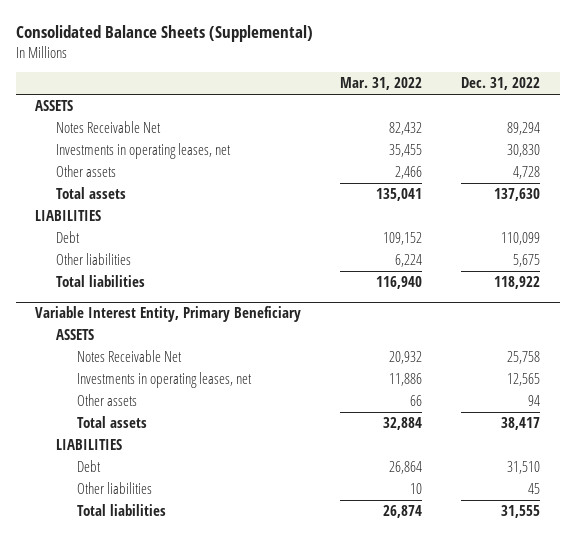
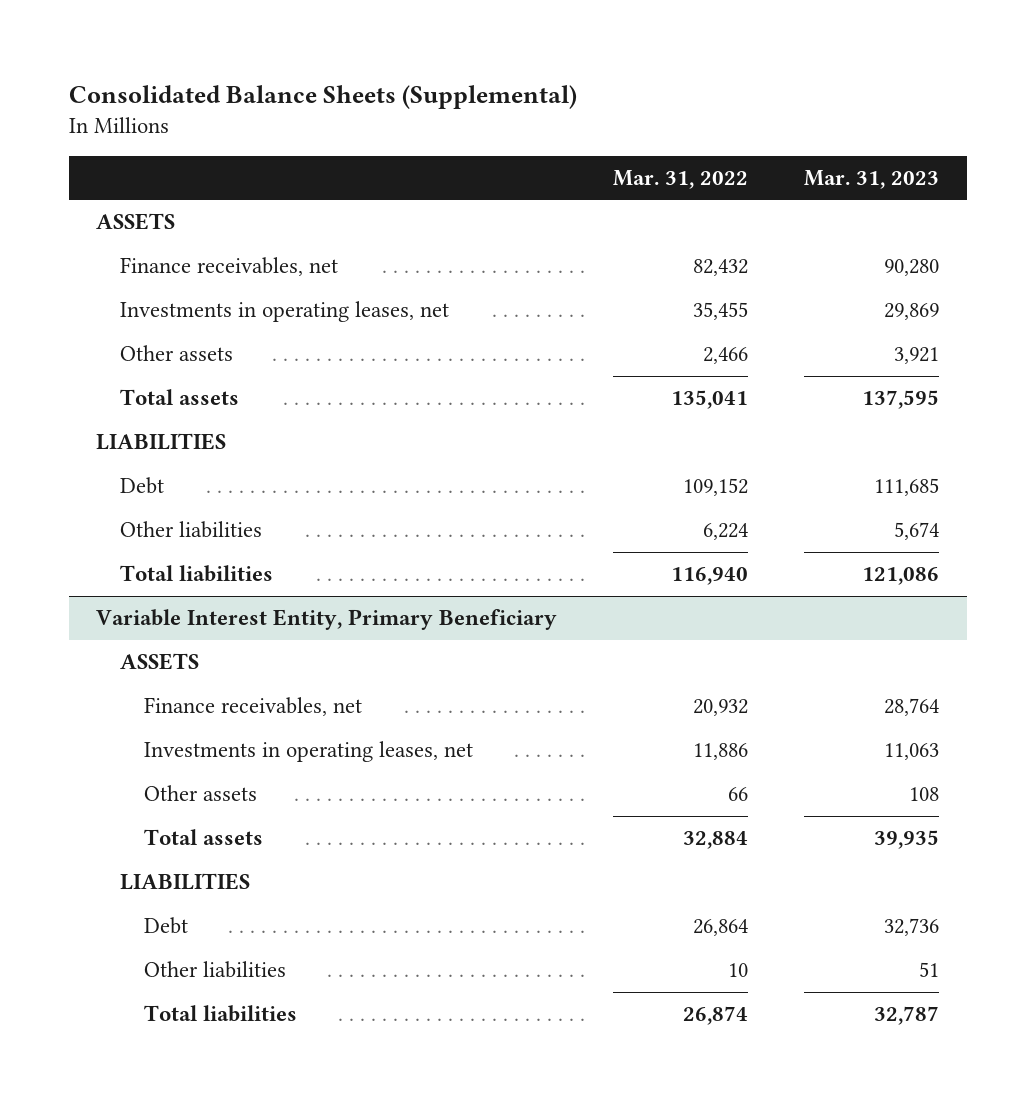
[461,77,541,91] Dec. 31, 2022 -> none
none -> [804,169,940,189] Mar. 31, 2023
[55,121,161,134] Notes Receivable Net -> [120,257,339,277] Finance receivables, net
[76,350,182,363] Notes Receivable Net -> [143,697,362,717] Finance receivables, net

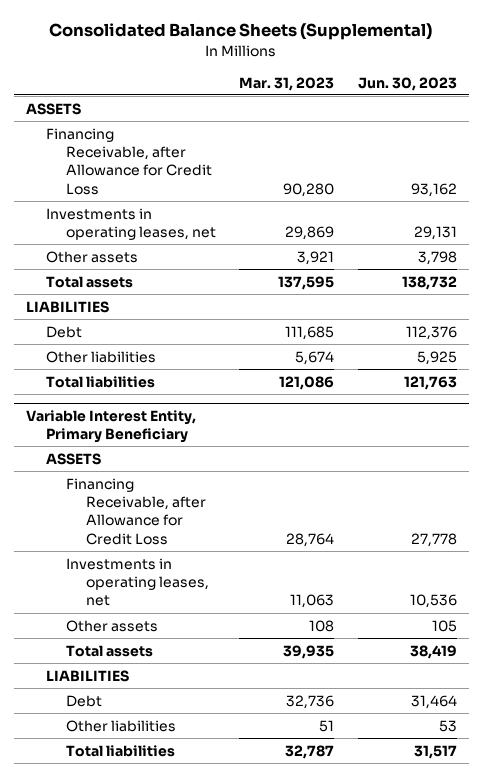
[613,169,749,189] Mar. 31, 2022 -> none
none -> [357,76,457,91] Jun. 30, 2023
[120,257,339,277] Finance receivables, net -> [45,127,212,195] Financing Receivable, after Allowance for Credit Loss
[143,697,362,717] Finance receivables, net -> [65,477,206,545] Financing Receivable, after Allowance for Credit Loss

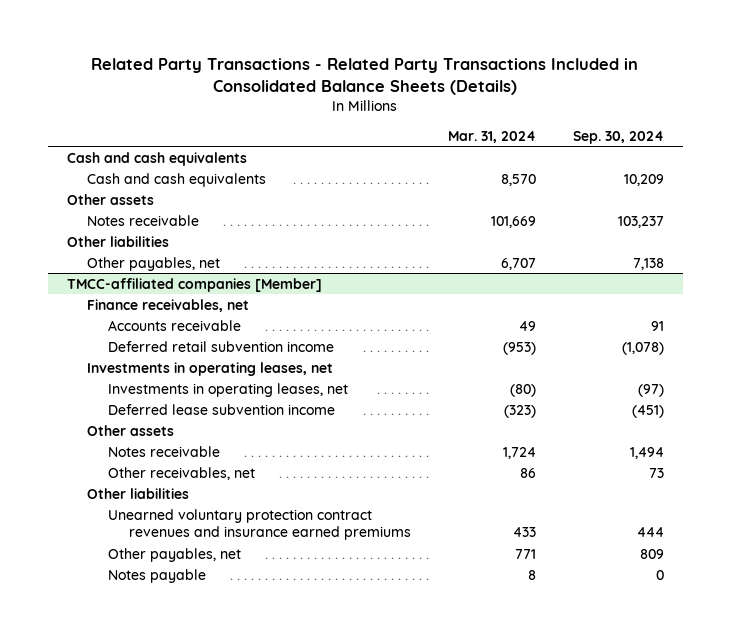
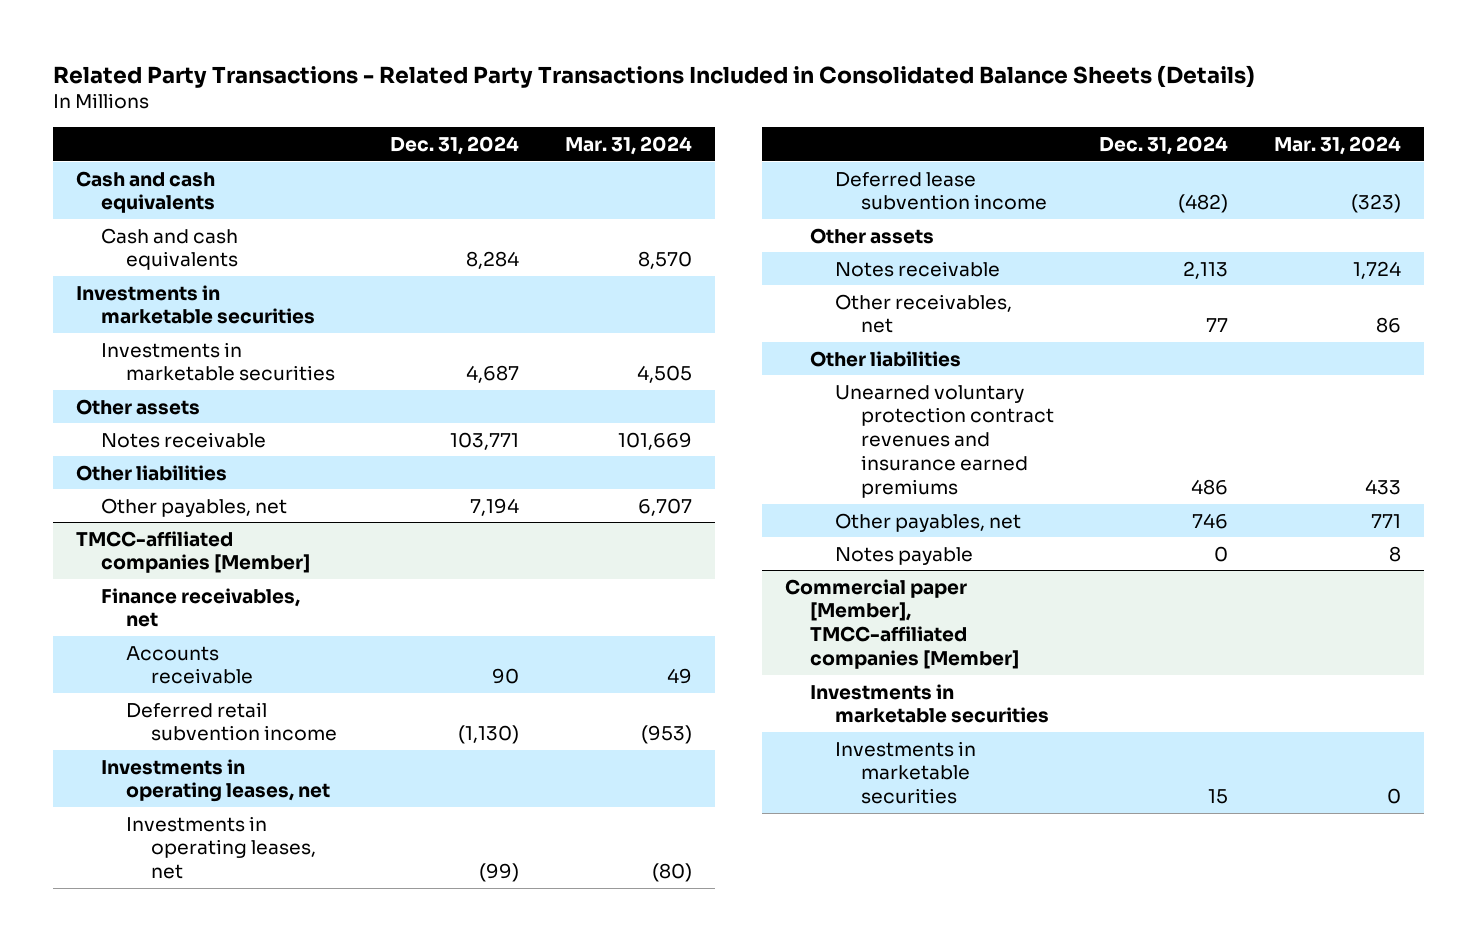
[573,130,665,144] Sep. 30, 2024 -> none
none -> [390,135,520,155] Dec. 31, 2024
none -> [75,284,316,325] Investments in marketable securities
none -> [101,341,336,382] Investments in marketable securities
none -> [785,578,1020,670] Commercial paper [Member], TMCC-affiliated companies [Member]
none -> [810,683,1050,724] Investments in marketable securities
none -> [835,740,977,805] Investments in marketable securities

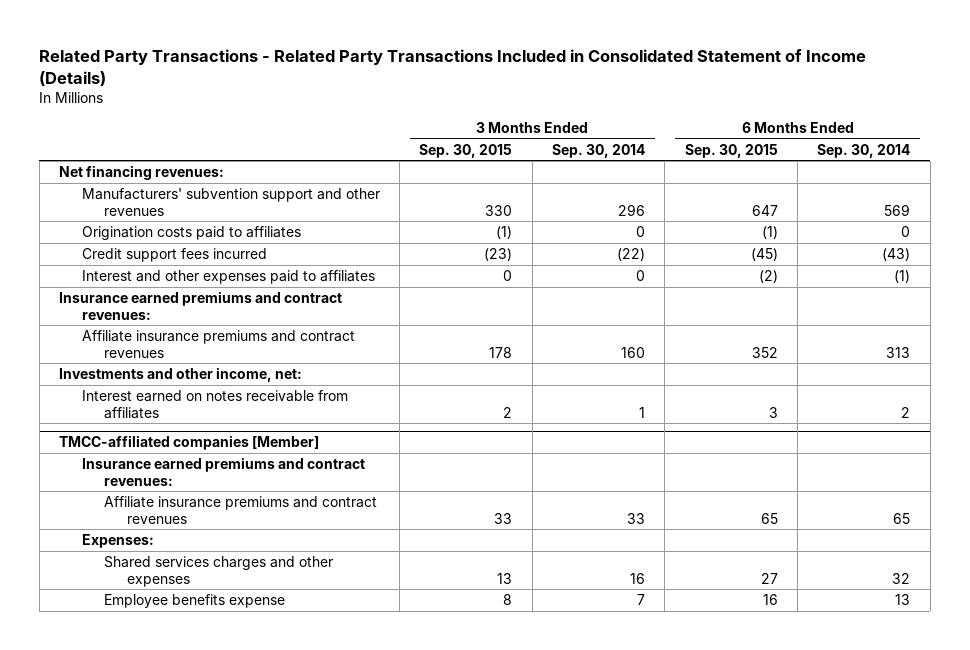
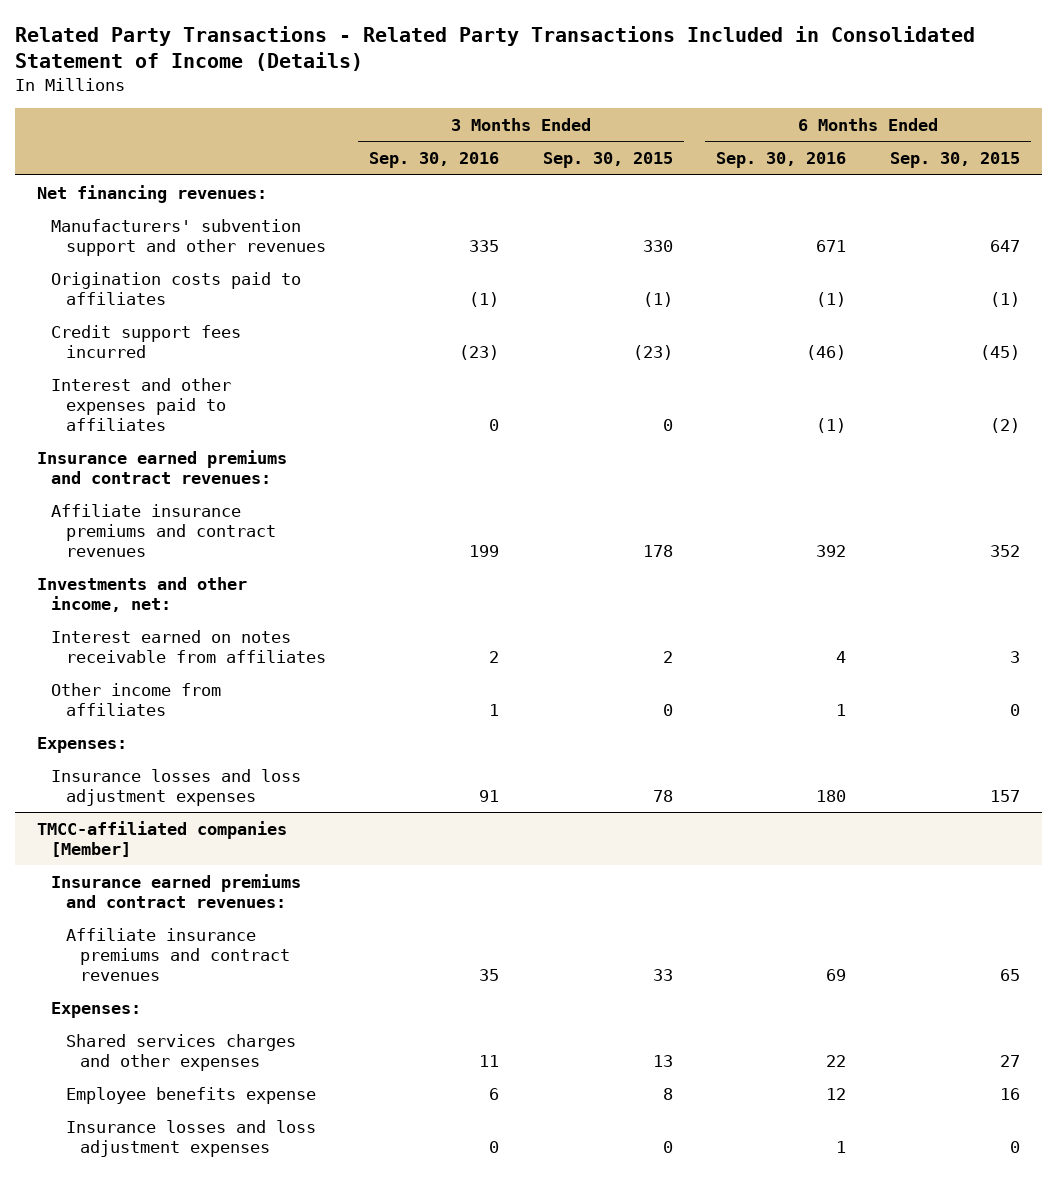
[552,143,646,158] Sep. 30, 2014 -> none
[817,143,911,158] Sep. 30, 2014 -> none
none -> [369,152,500,169] Sep. 30, 2016
none -> [716,152,847,169] Sep. 30, 2016
none -> [51,682,222,716] Other income from affiliates
none -> [36,736,127,753] Expenses:
none -> [51,768,302,806] Insurance losses and loss adjustment expenses
none -> [65,1119,316,1157] Insurance losses and loss adjustment expenses

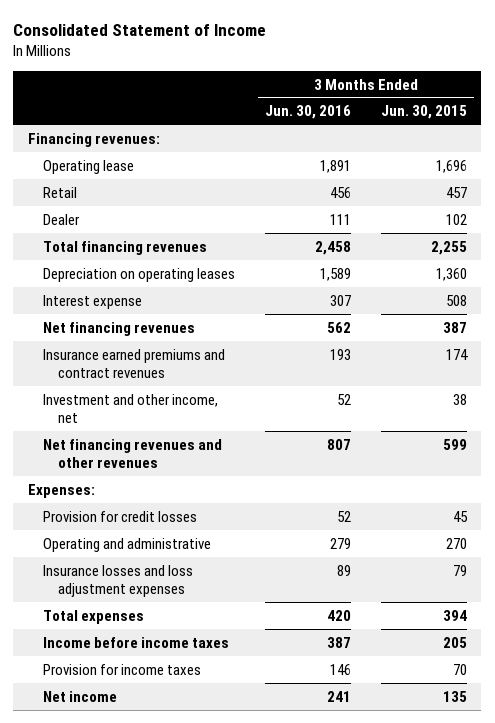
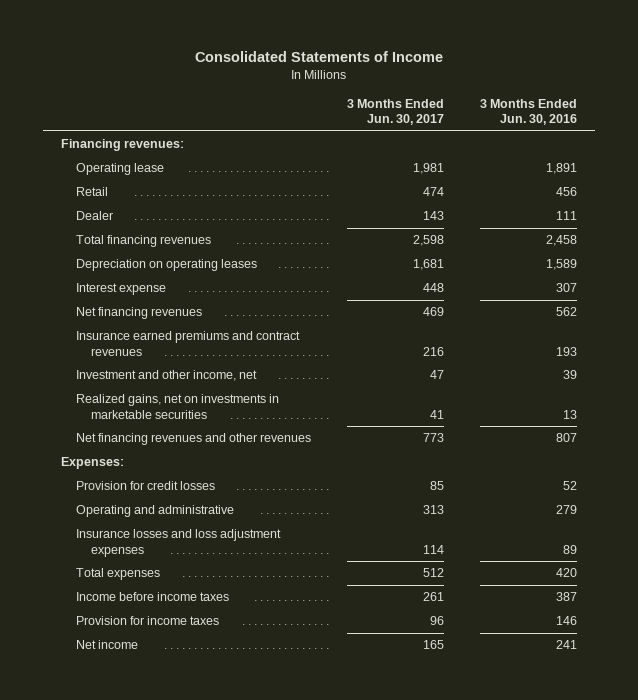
[13,24,267,37] Consolidated Statement of Income -> [194,51,443,63] Consolidated Statements of Income
[380,105,467,120] Jun. 30, 2015 -> none
none -> [347,98,445,125] 3 Months Ended Jun. 30, 2017
[336,393,351,405] 52 -> [563,370,578,380] 39
none -> [76,394,280,419] Realized gains, net on investments in marketable securities

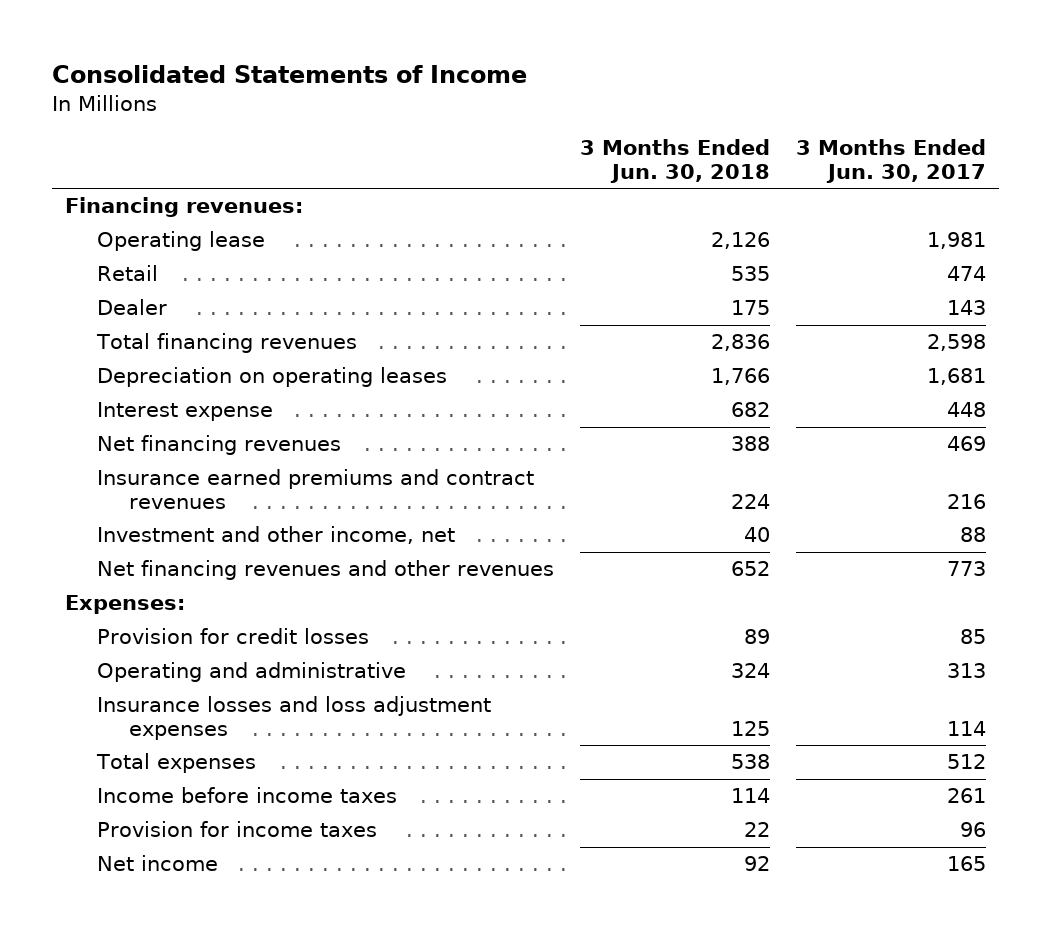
[480,98,578,125] 3 Months Ended Jun. 30, 2016 -> none
none -> [579,139,770,183] 3 Months Ended Jun. 30, 2018
[76,394,280,419] Realized gains, net on investments in marketable securities -> none
[430,370,445,380] 47 -> [960,527,987,543] 88

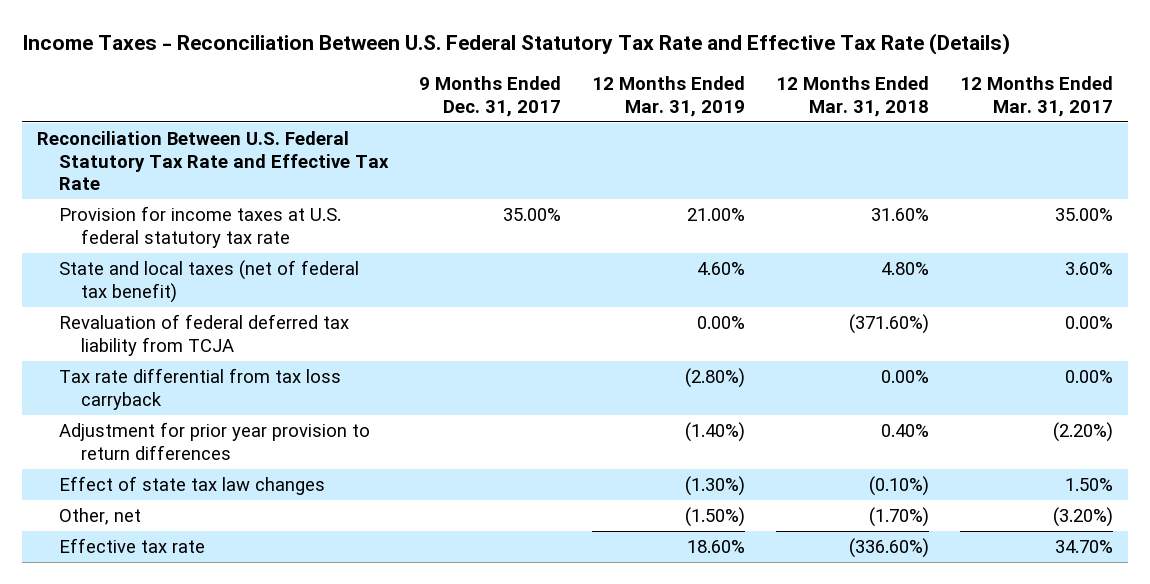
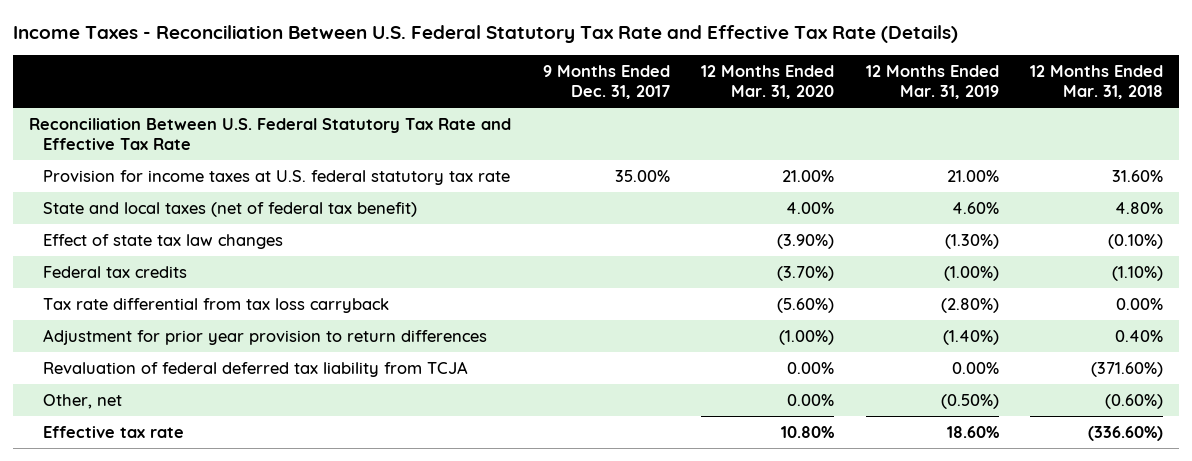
[959,76,1113,117] 12 Months Ended Mar. 31, 2017 -> none
none -> [701,65,835,100] 12 Months Ended Mar. 31, 2020
[58,475,325,495] Effect of state tax law changes -> [43,233,284,249] Effect of state tax law changes
none -> [43,265,188,278] Federal tax credits
[58,313,349,356] Revaluation of federal deferred tax liability from TCJA -> [43,360,469,377] Revaluation of federal deferred tax liability from TCJA
[684,506,745,527] (1.50%) -> [940,393,999,409] (0.50%)
[868,506,929,527] (1.70%) -> [1105,393,1164,409] (0.60%)

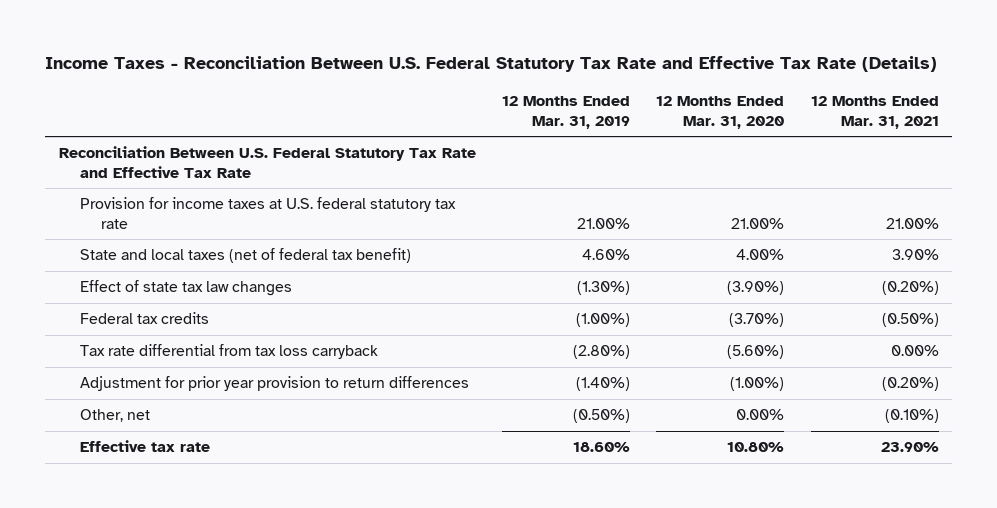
[542,65,670,100] 9 Months Ended Dec. 31, 2017 -> none
[1030,65,1164,100] 12 Months Ended Mar. 31, 2018 -> none
none -> [810,96,939,129] 12 Months Ended Mar. 31, 2021
[43,360,469,377] Revaluation of federal deferred tax liability from TCJA -> none

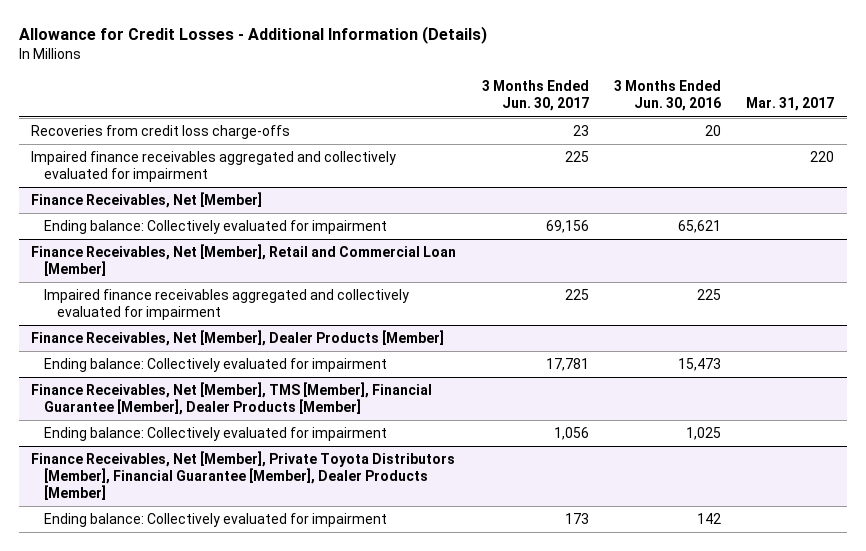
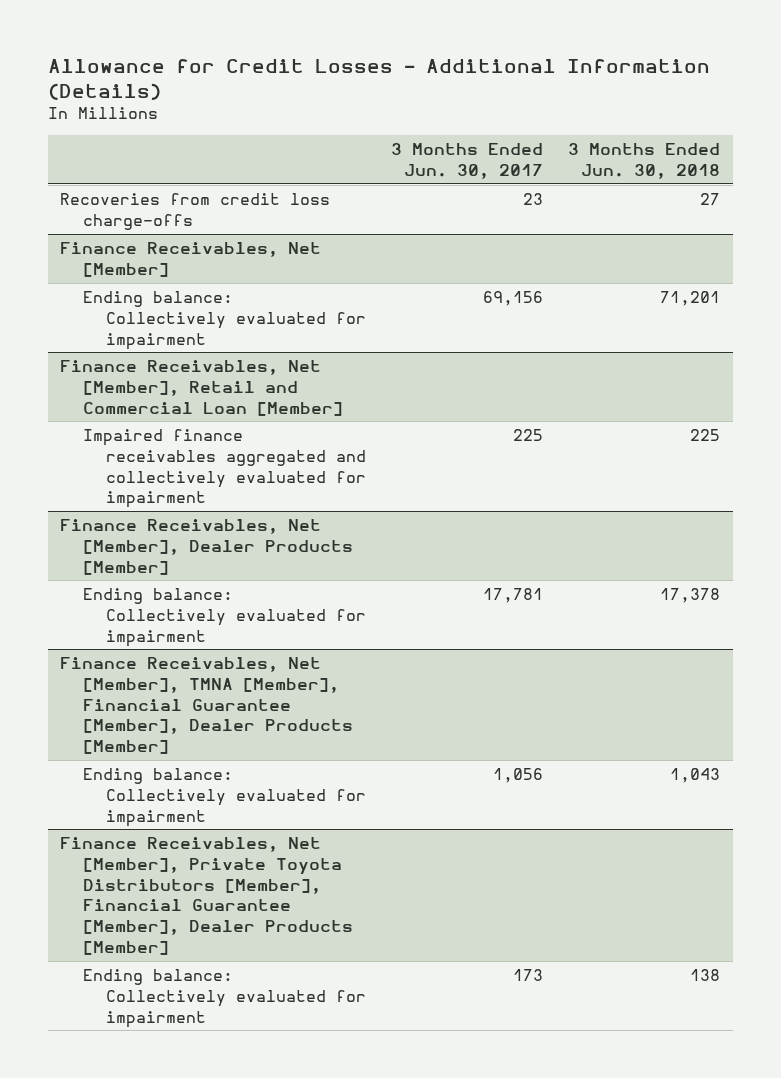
[614,80,722,112] 3 Months Ended Jun. 30, 2016 -> none
[746,97,835,112] Mar. 31, 2017 -> none
none -> [568,143,721,180] 3 Months Ended Jun. 30, 2018
[31,151,397,183] Impaired finance receivables aggregated and collectively evaluated for impairment -> none
[31,382,433,416] Finance Receivables, Net [Member], TMS [Member], Financial Guarantee [Member], Dealer Products [Member] -> [60,657,354,755] Finance Receivables, Net [Member], TMNA [Member], Financial Guarantee [Member], Dealer Products [Member]

